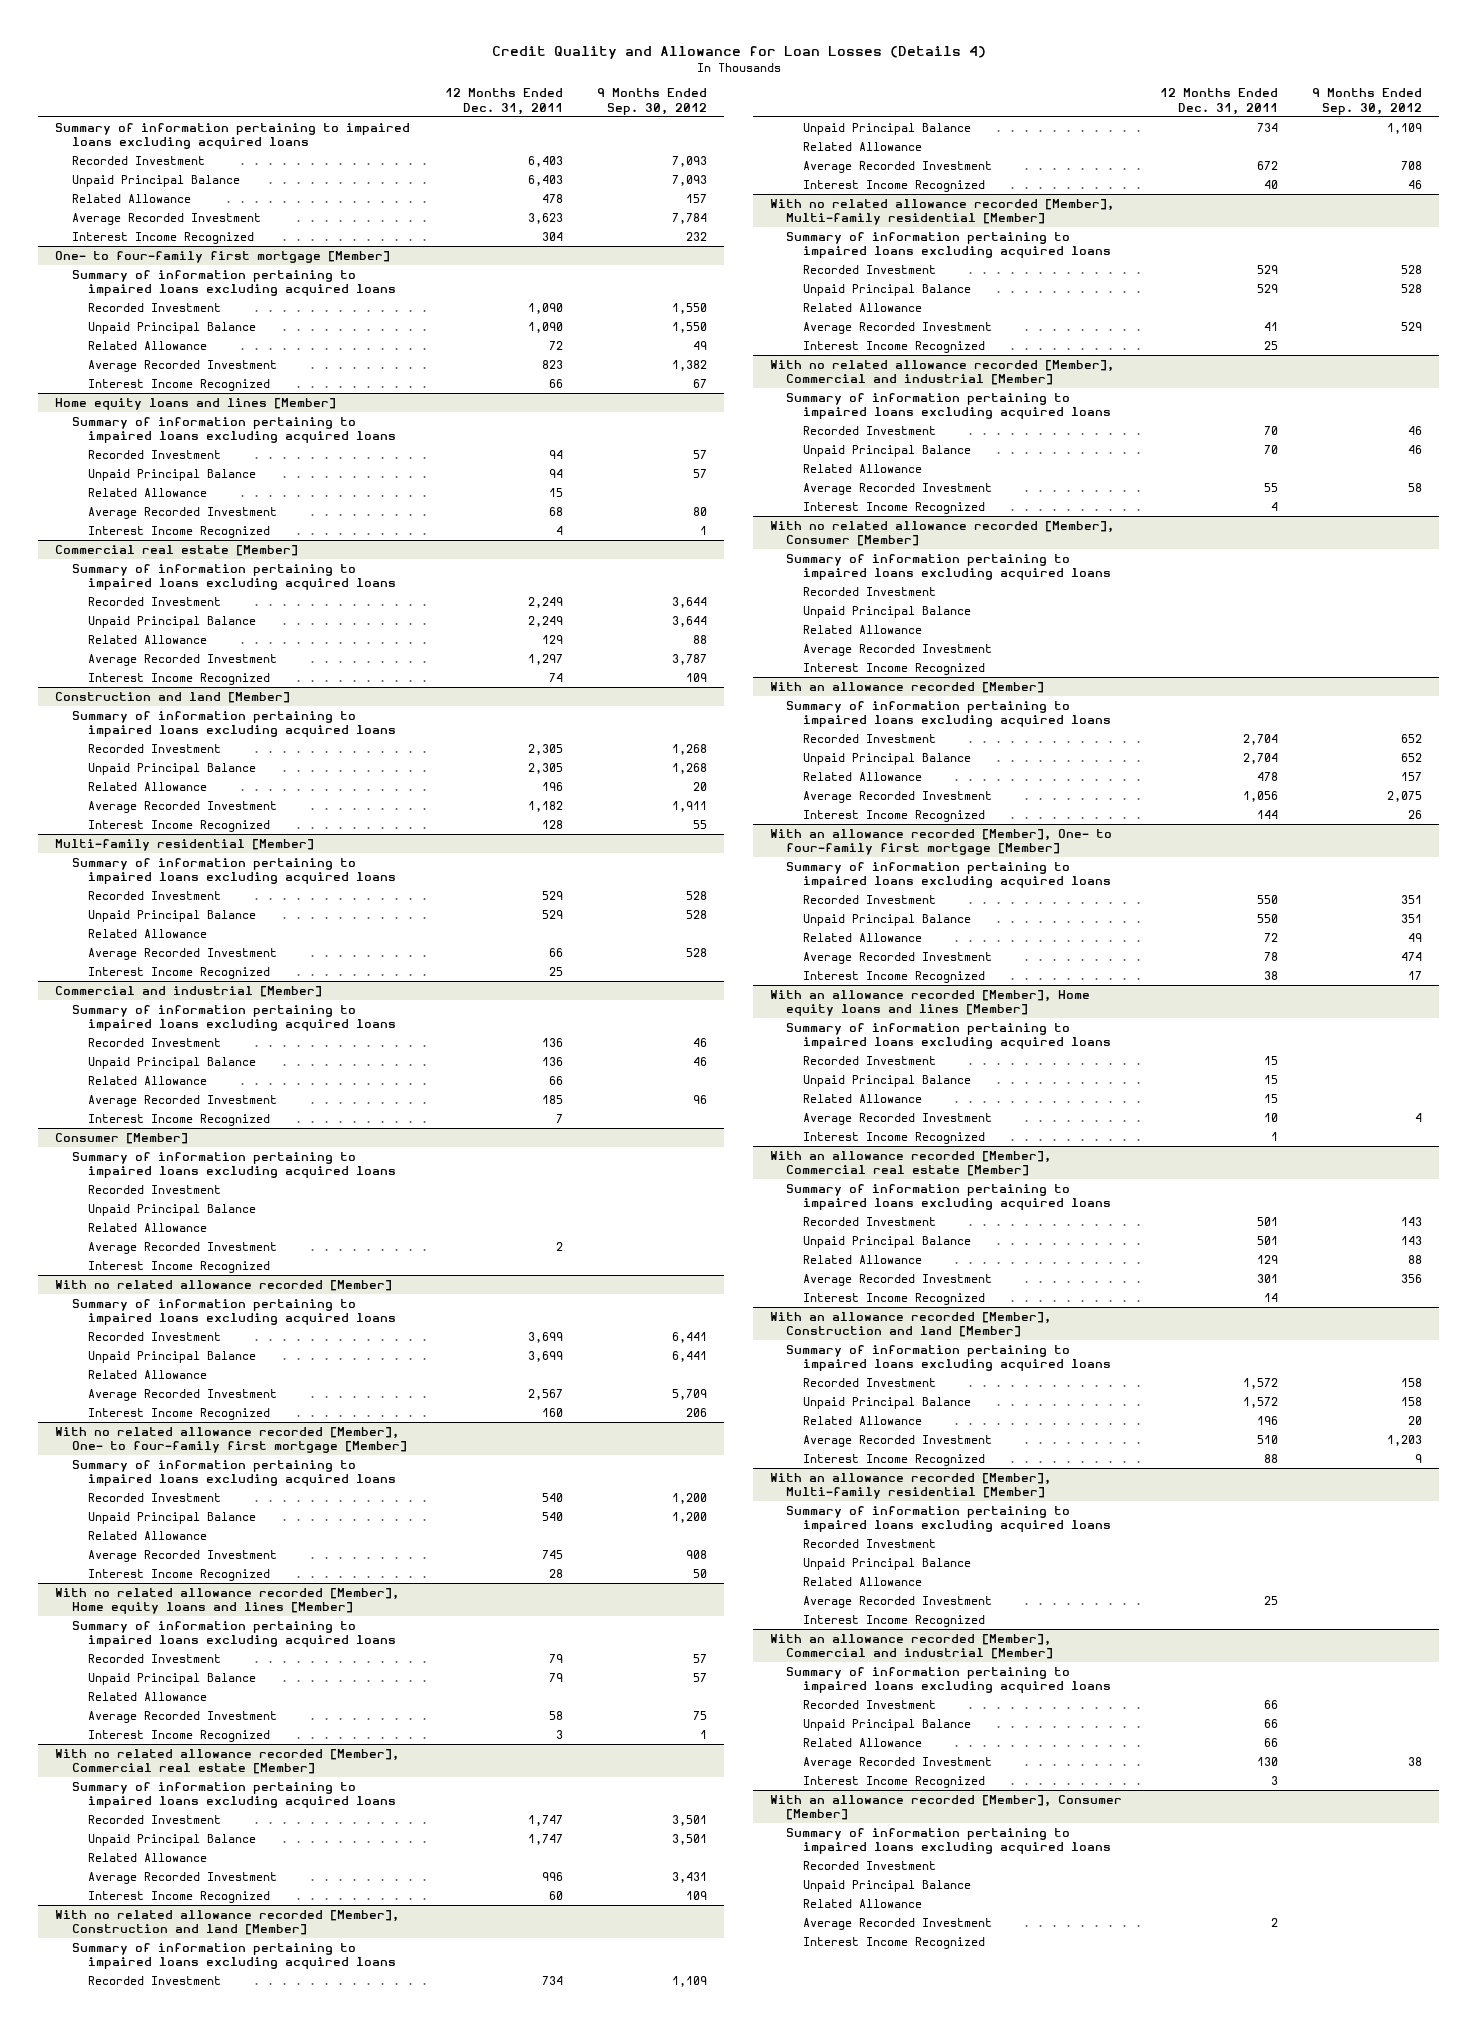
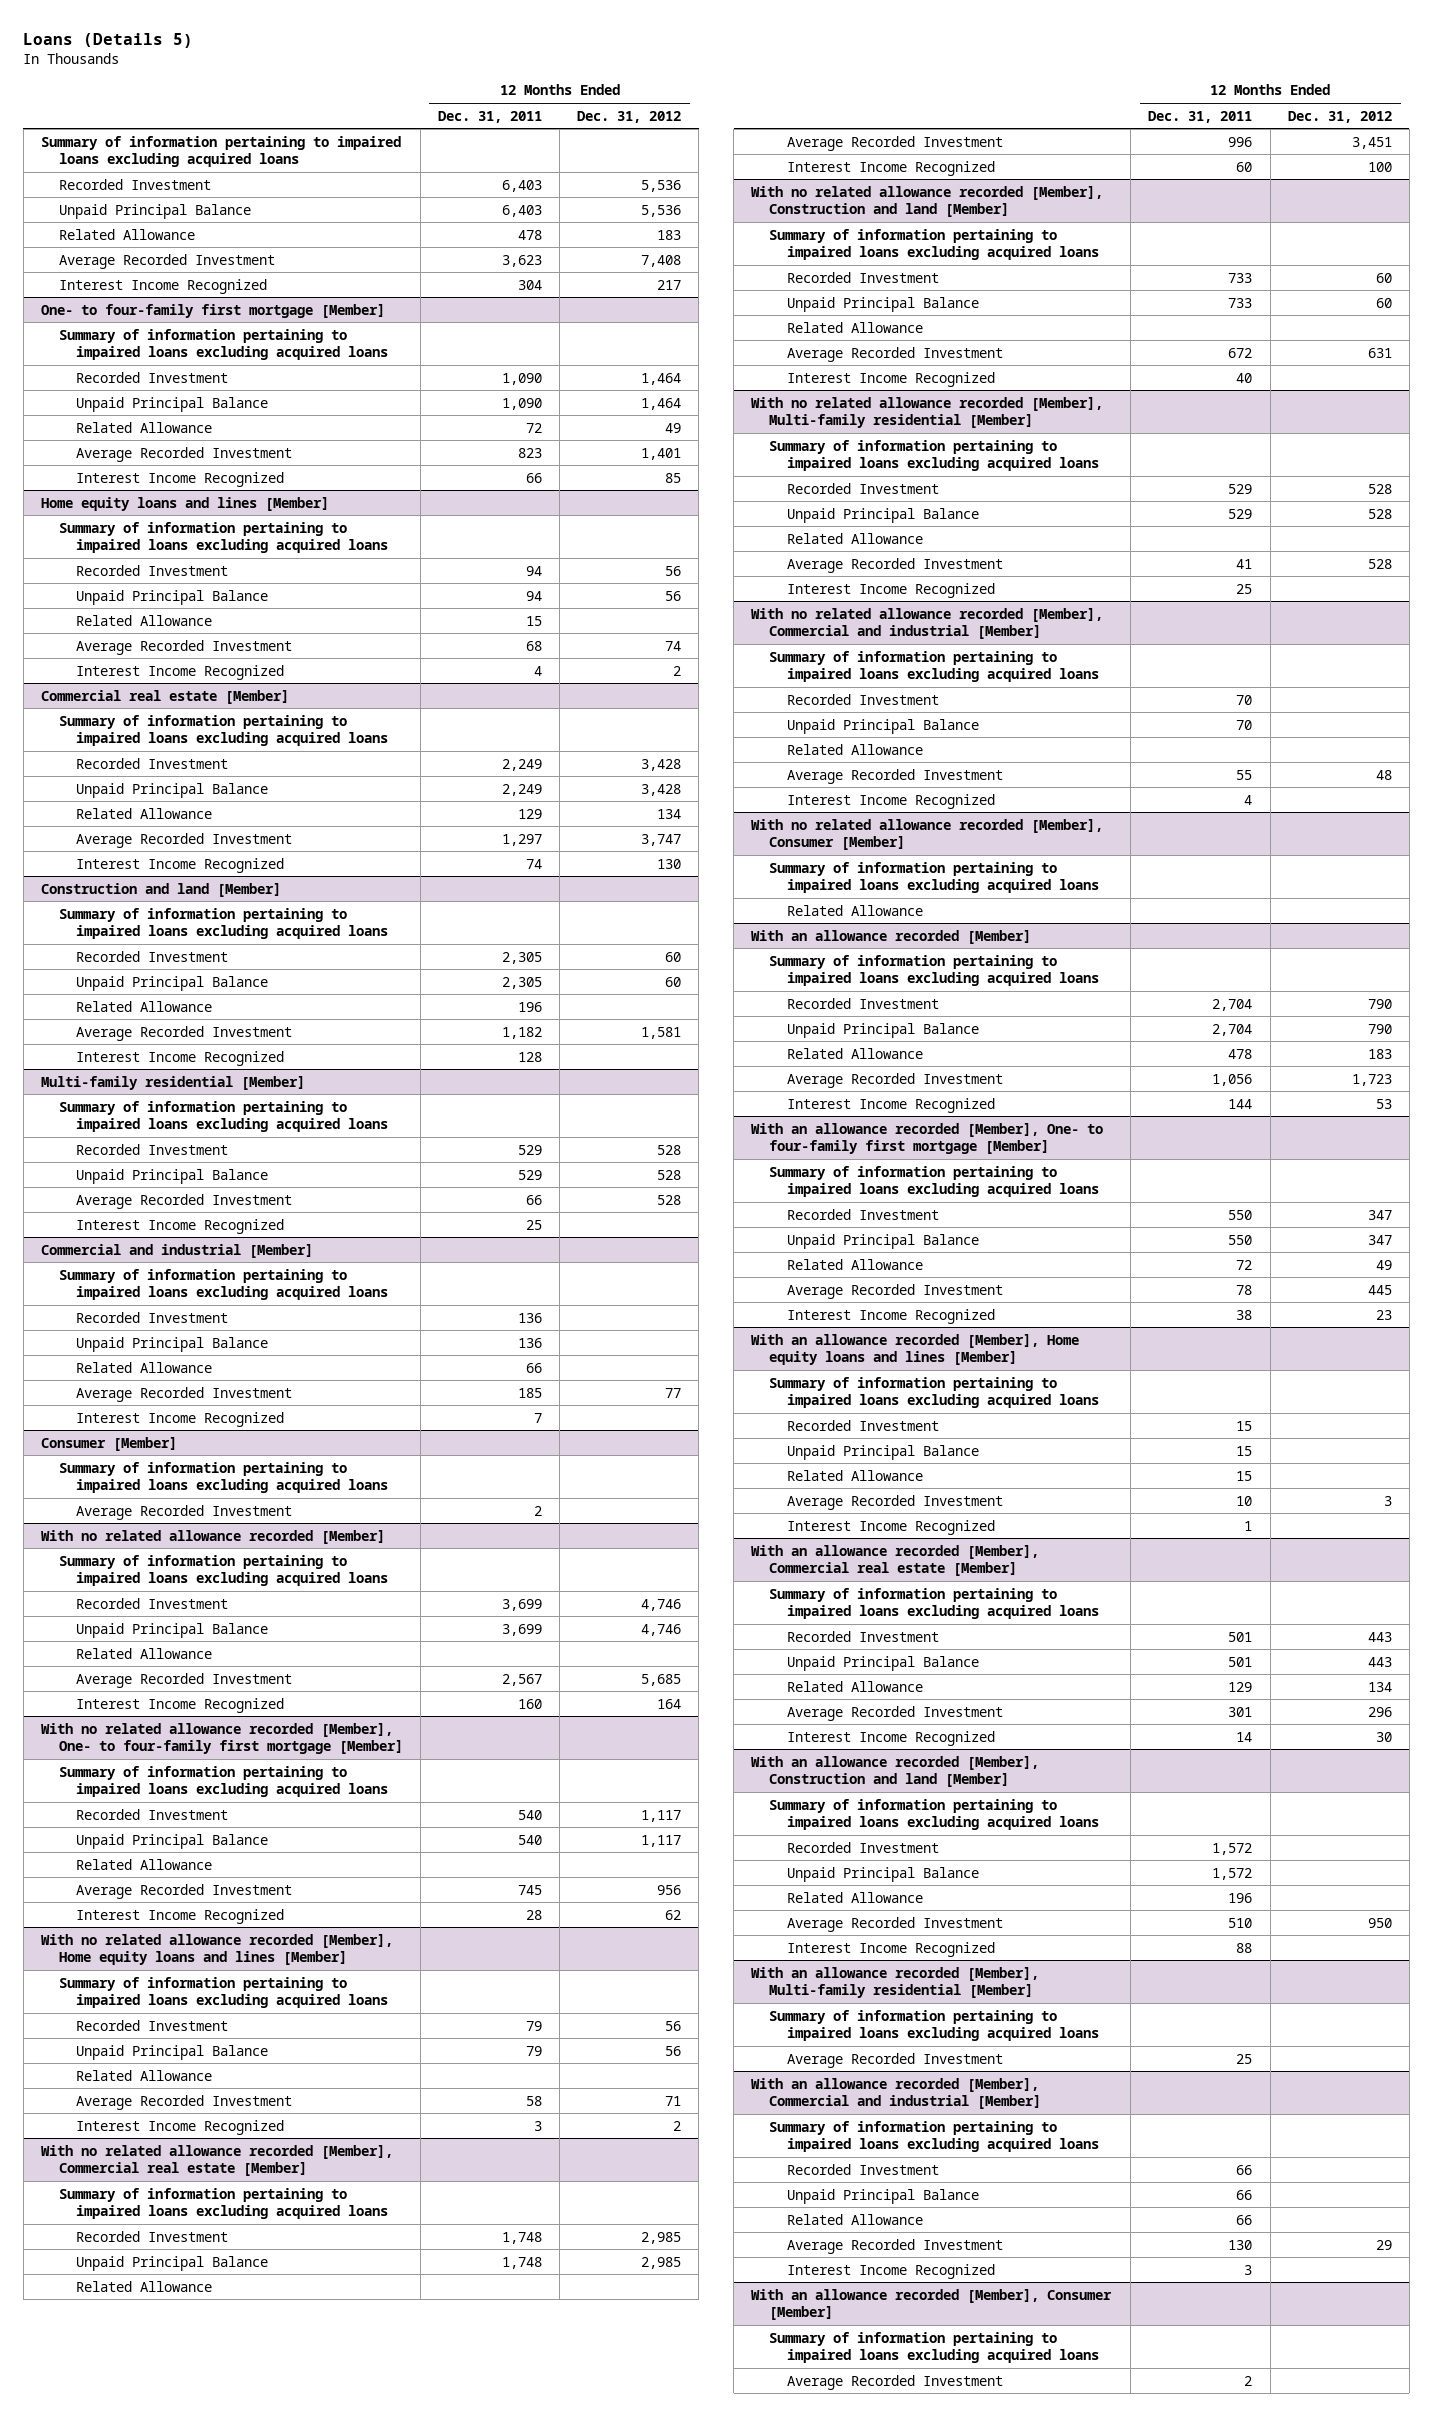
[491,46,986,60] Credit Quality and Allowance for Loan Losses (Details 4) -> [23,32,194,48] Loans (Details 5)
[597,87,708,115] 9 Months Ended Sep. 30, 2012 -> none
none -> [577,110,682,123] Dec. 31, 2012
[87,928,207,938] Related Allowance -> none
[87,1184,221,1194] Recorded Investment -> none
[87,1203,256,1216] Unpaid Principal Balance -> none
[87,1222,207,1232] Related Allowance -> none
[87,1260,270,1273] Interest Income Recognized -> none
[527,1814,563,1826] 1,747 -> [501,2231,542,2244] 1,748
[527,1833,563,1845] 1,747 -> [501,2256,542,2269] 1,748
[541,1975,563,1985] 734 -> [1228,272,1253,283] 733
[1256,122,1278,132] 734 -> [1228,297,1253,308] 733
[802,586,936,596] Recorded Investment -> none
[802,605,971,618] Unpaid Principal Balance -> none
[802,643,992,656] Average Recorded Investment -> none
[802,662,985,675] Interest Income Recognized -> none
[802,1538,936,1548] Recorded Investment -> none
[802,1557,971,1570] Unpaid Principal Balance -> none
[802,1576,922,1586] Related Allowance -> none
[802,1614,985,1627] Interest Income Recognized -> none
[802,1860,936,1870] Recorded Investment -> none
[802,1879,971,1892] Unpaid Principal Balance -> none
[802,1898,922,1908] Related Allowance -> none
[802,1936,985,1949] Interest Income Recognized -> none

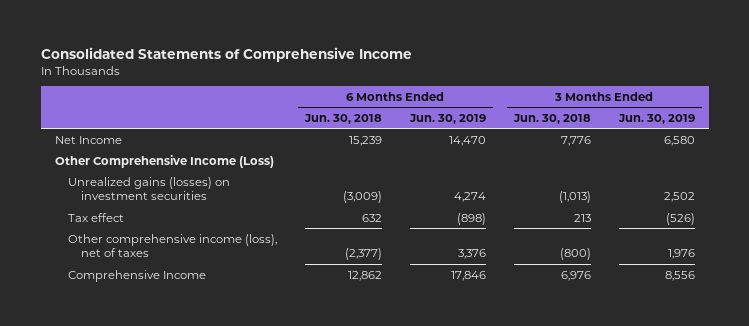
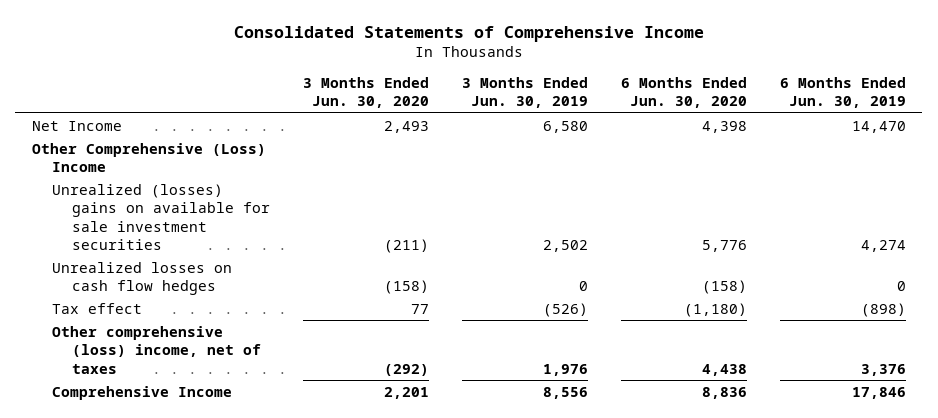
[303,113,382,124] Jun. 30, 2018 -> none
[512,113,591,124] Jun. 30, 2018 -> none
none -> [303,76,430,109] 3 Months Ended Jun. 30, 2020
none -> [620,76,747,109] 6 Months Ended Jun. 30, 2020
[54,154,274,168] Other Comprehensive Income (Loss) -> [31,142,266,173] Other Comprehensive (Loss) Income
[67,176,230,201] Unrealized gains (losses) on investment securities -> [52,183,271,251] Unrealized (losses) gains on available for sale investment securities
none -> [52,261,233,296] Unrealized losses on cash flow hedges
[67,233,277,258] Other comprehensive income (loss), net of taxes -> [52,325,262,374] Other comprehensive (loss) income, net of taxes

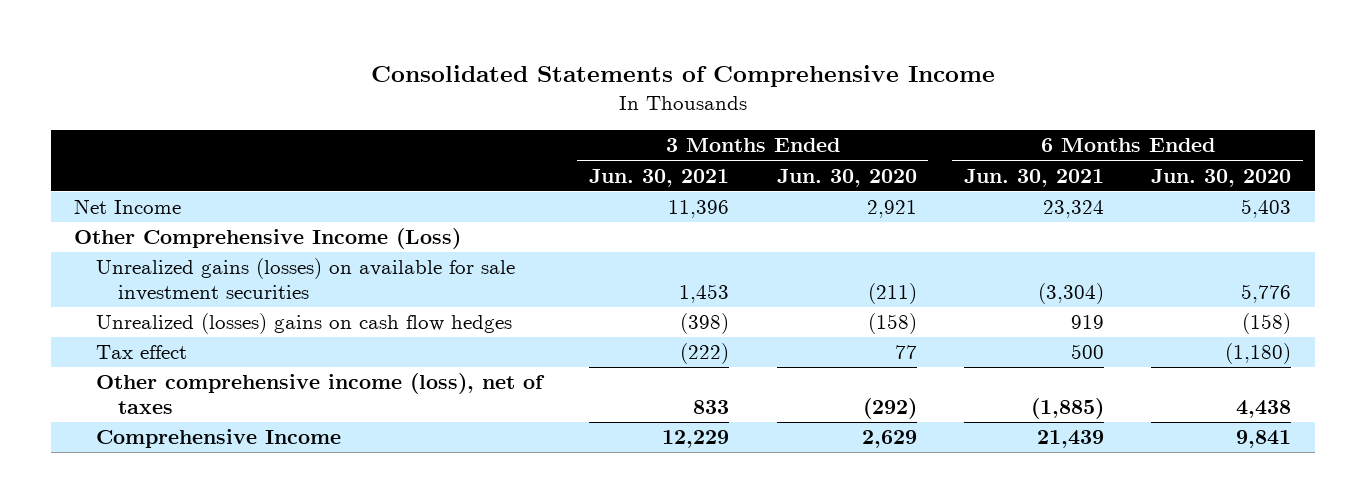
[462,76,589,109] 3 Months Ended Jun. 30, 2019 -> none
[779,76,906,109] 6 Months Ended Jun. 30, 2019 -> none
none -> [589,168,730,187] Jun. 30, 2021
none -> [963,168,1104,187] Jun. 30, 2021
[384,120,430,133] 2,493 -> [866,200,917,219] 2,921
[701,120,747,133] 4,398 -> [1241,199,1292,219] 5,403
[31,142,266,173] Other Comprehensive (Loss) Income -> [74,228,462,250] Other Comprehensive Income (Loss)
[52,183,271,251] Unrealized (losses) gains on available for sale investment securities -> [95,258,515,302] Unrealized gains (losses) on available for sale investment securities
[52,261,233,296] Unrealized losses on cash flow hedges -> [95,313,512,335] Unrealized (losses) gains on cash flow hedges
[52,325,262,374] Other comprehensive (loss) income, net of taxes -> [95,373,545,415] Other comprehensive income (loss), net of taxes
[384,386,430,399] 2,201 -> [861,430,917,449] 2,629
[701,386,747,399] 8,836 -> [1236,430,1292,449] 9,841

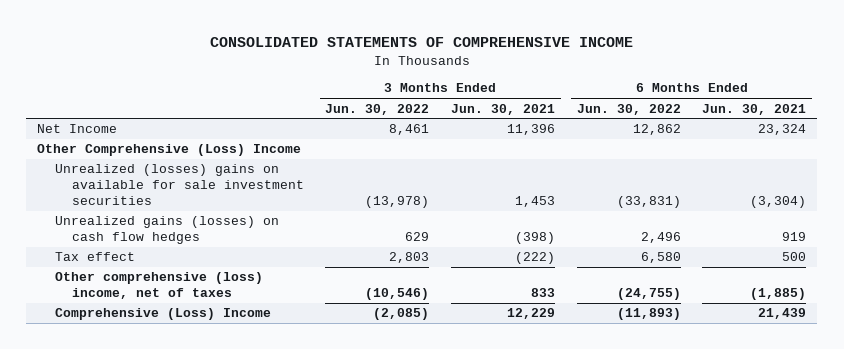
[370,65,995,88] Consolidated Statements of Comprehensive Income -> [209,36,633,47] CONSOLIDATED STATEMENTS OF COMPREHENSIVE INCOME
[776,168,917,187] Jun. 30, 2020 -> none
[1151,168,1292,187] Jun. 30, 2020 -> none
none -> [325,103,430,115] Jun. 30, 2022
none -> [576,103,681,115] Jun. 30, 2022
[74,228,462,250] Other Comprehensive Income (Loss) -> [37,144,302,157] Other Comprehensive (Loss) Income
[95,258,515,302] Unrealized gains (losses) on available for sale investment securities -> [54,164,304,206] Unrealized (losses) gains on available for sale investment securities
[95,313,512,335] Unrealized (losses) gains on cash flow hedges -> [54,216,279,245] Unrealized gains (losses) on cash flow hedges
[95,373,545,415] Other comprehensive income (loss), net of taxes -> [54,272,263,300] Other comprehensive (loss) income, net of taxes
[95,429,341,449] Comprehensive Income -> [54,308,271,321] Comprehensive (Loss) Income

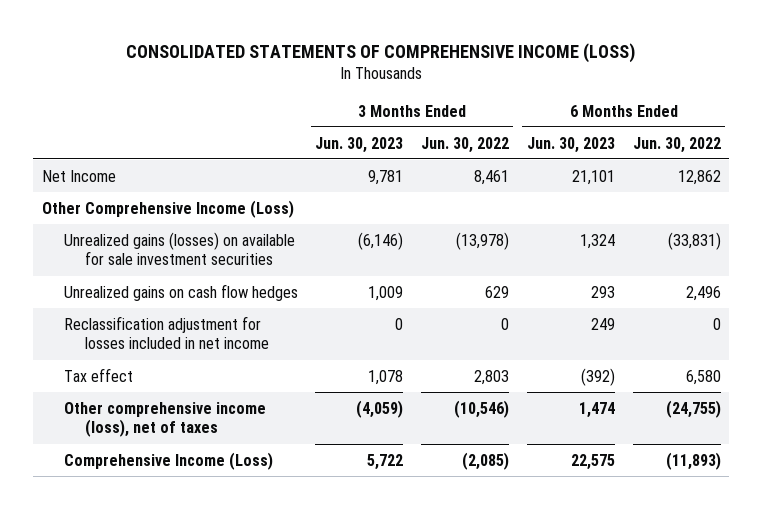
[209,36,633,47] CONSOLIDATED STATEMENTS OF COMPREHENSIVE INCOME -> [126,42,636,63] CONSOLIDATED STATEMENTS OF COMPREHENSIVE INCOME (LOSS)
[451,103,556,115] Jun. 30, 2021 -> none
[702,103,807,115] Jun. 30, 2021 -> none
none -> [315,136,404,153] Jun. 30, 2023
none -> [526,136,615,153] Jun. 30, 2023
[37,144,302,157] Other Comprehensive (Loss) Income -> [41,199,294,218] Other Comprehensive Income (Loss)
[54,164,304,206] Unrealized (losses) gains on available for sale investment securities -> [63,231,295,266] Unrealized gains (losses) on available for sale investment securities
[54,216,279,245] Unrealized gains (losses) on cash flow hedges -> [63,283,298,301] Unrealized gains on cash flow hedges
none -> [63,315,270,350] Reclassification adjustment for losses included in net income
[54,272,263,300] Other comprehensive (loss) income, net of taxes -> [63,401,266,438] Other comprehensive income (loss), net of taxes
[54,308,271,321] Comprehensive (Loss) Income -> [63,451,273,470] Comprehensive Income (Loss)

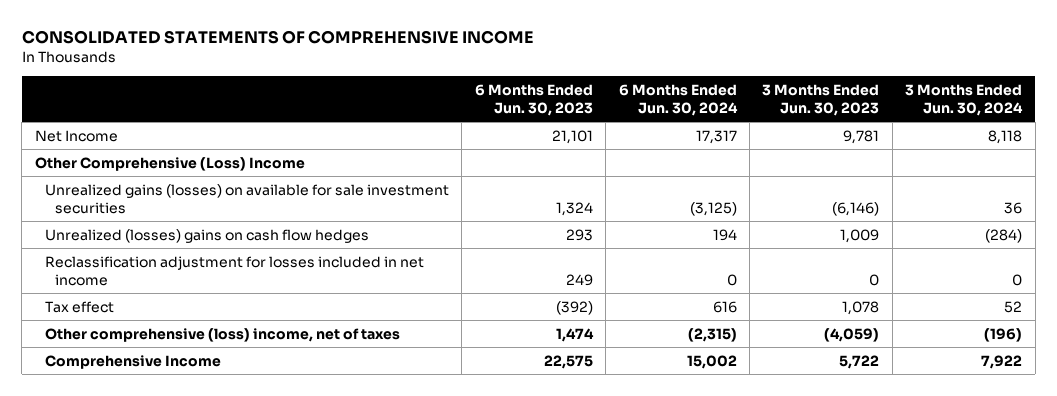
[126,42,636,63] CONSOLIDATED STATEMENTS OF COMPREHENSIVE INCOME (LOSS) -> [21,30,534,45] CONSOLIDATED STATEMENTS OF COMPREHENSIVE INCOME
[421,136,510,153] Jun. 30, 2022 -> none
[632,136,721,153] Jun. 30, 2022 -> none
none -> [618,83,738,116] 6 Months Ended Jun. 30, 2024
none -> [905,83,1024,116] 3 Months Ended Jun. 30, 2024
[41,199,294,218] Other Comprehensive Income (Loss) -> [34,156,305,171] Other Comprehensive (Loss) Income
[63,283,298,301] Unrealized gains on cash flow hedges -> [44,228,369,243] Unrealized (losses) gains on cash flow hedges
[63,401,266,438] Other comprehensive income (loss), net of taxes -> [44,327,400,342] Other comprehensive (loss) income, net of taxes
[63,451,273,470] Comprehensive Income (Loss) -> [44,354,221,369] Comprehensive Income

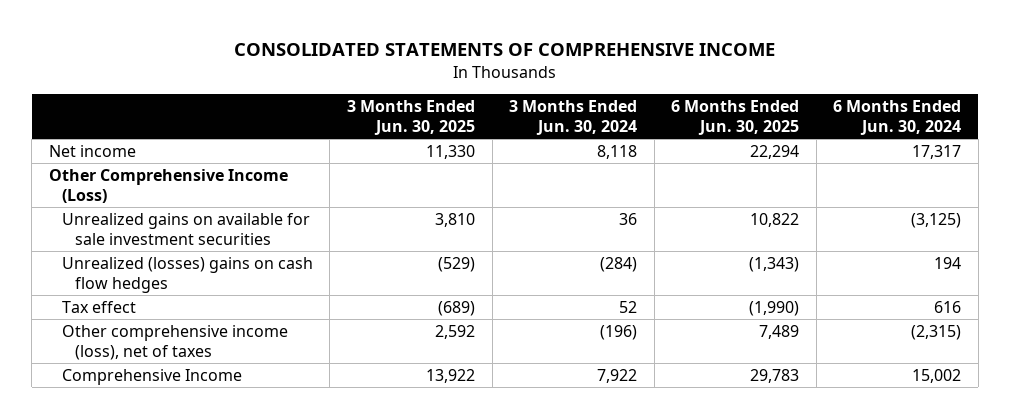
[474,83,593,116] 6 Months Ended Jun. 30, 2023 -> none
[762,83,880,116] 3 Months Ended Jun. 30, 2023 -> none
none -> [347,99,476,135] 3 Months Ended Jun. 30, 2025
none -> [671,99,800,135] 6 Months Ended Jun. 30, 2025
[34,129,118,142] Net Income -> [48,144,136,157] Net income
[34,156,305,171] Other Comprehensive (Loss) Income -> [48,168,288,203] Other Comprehensive Income (Loss)
[44,183,449,214] Unrealized gains (losses) on available for sale investment securities -> [61,212,310,245] Unrealized gains on available for sale investment securities
[44,255,424,286] Reclassification adjustment for losses included in net income -> none
[44,327,400,342] Other comprehensive (loss) income, net of taxes -> [61,324,288,360] Other comprehensive income (loss), net of taxes

